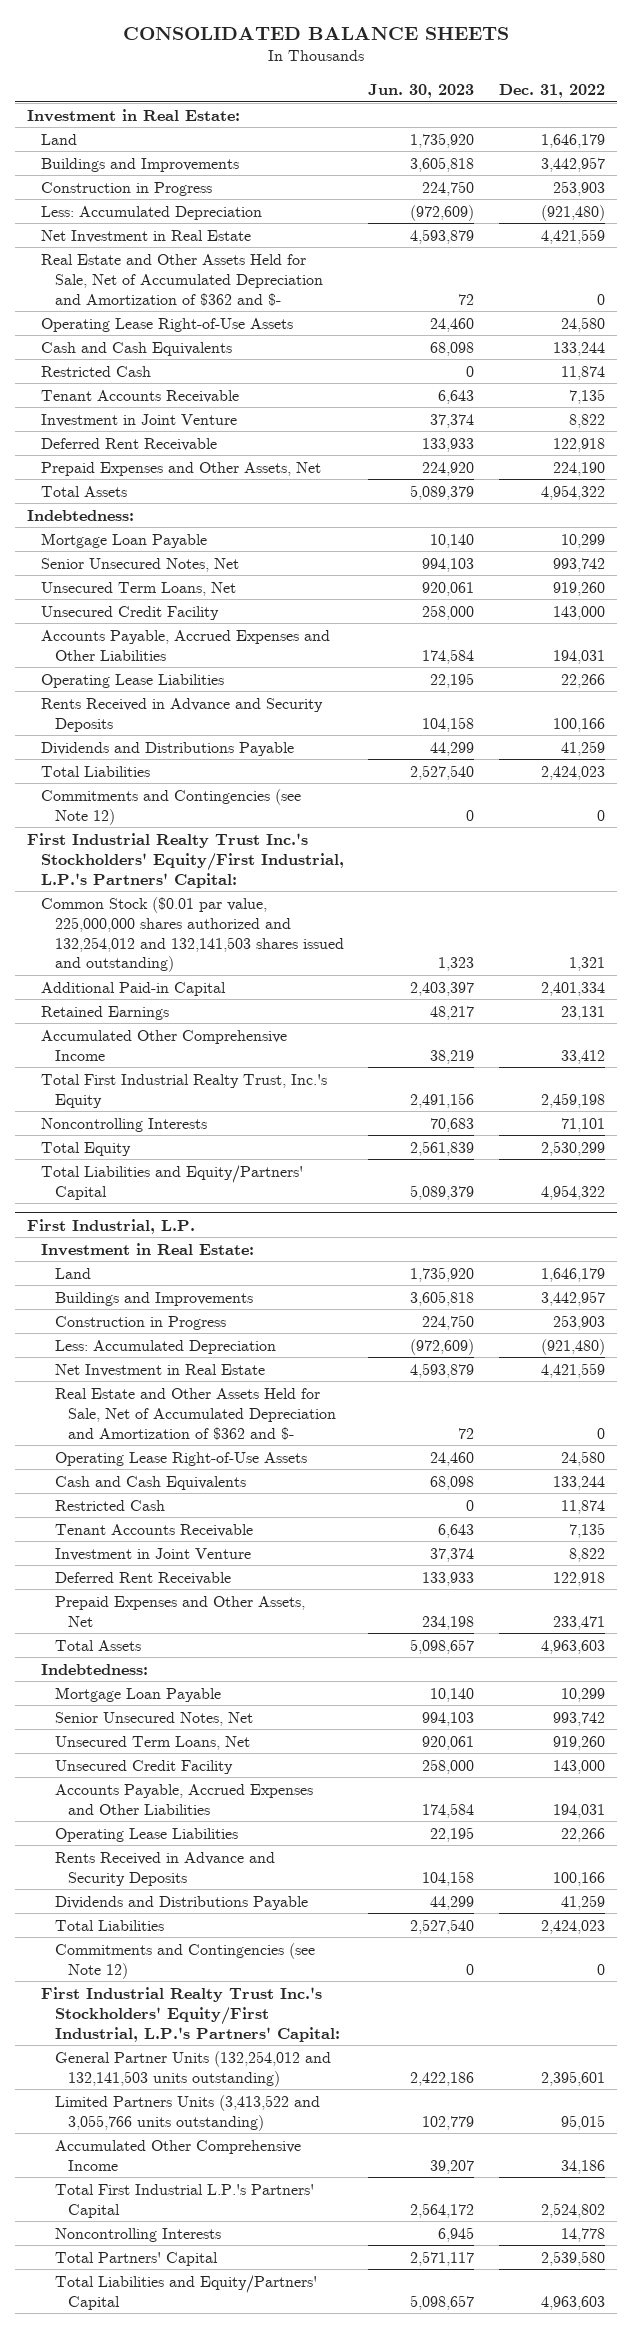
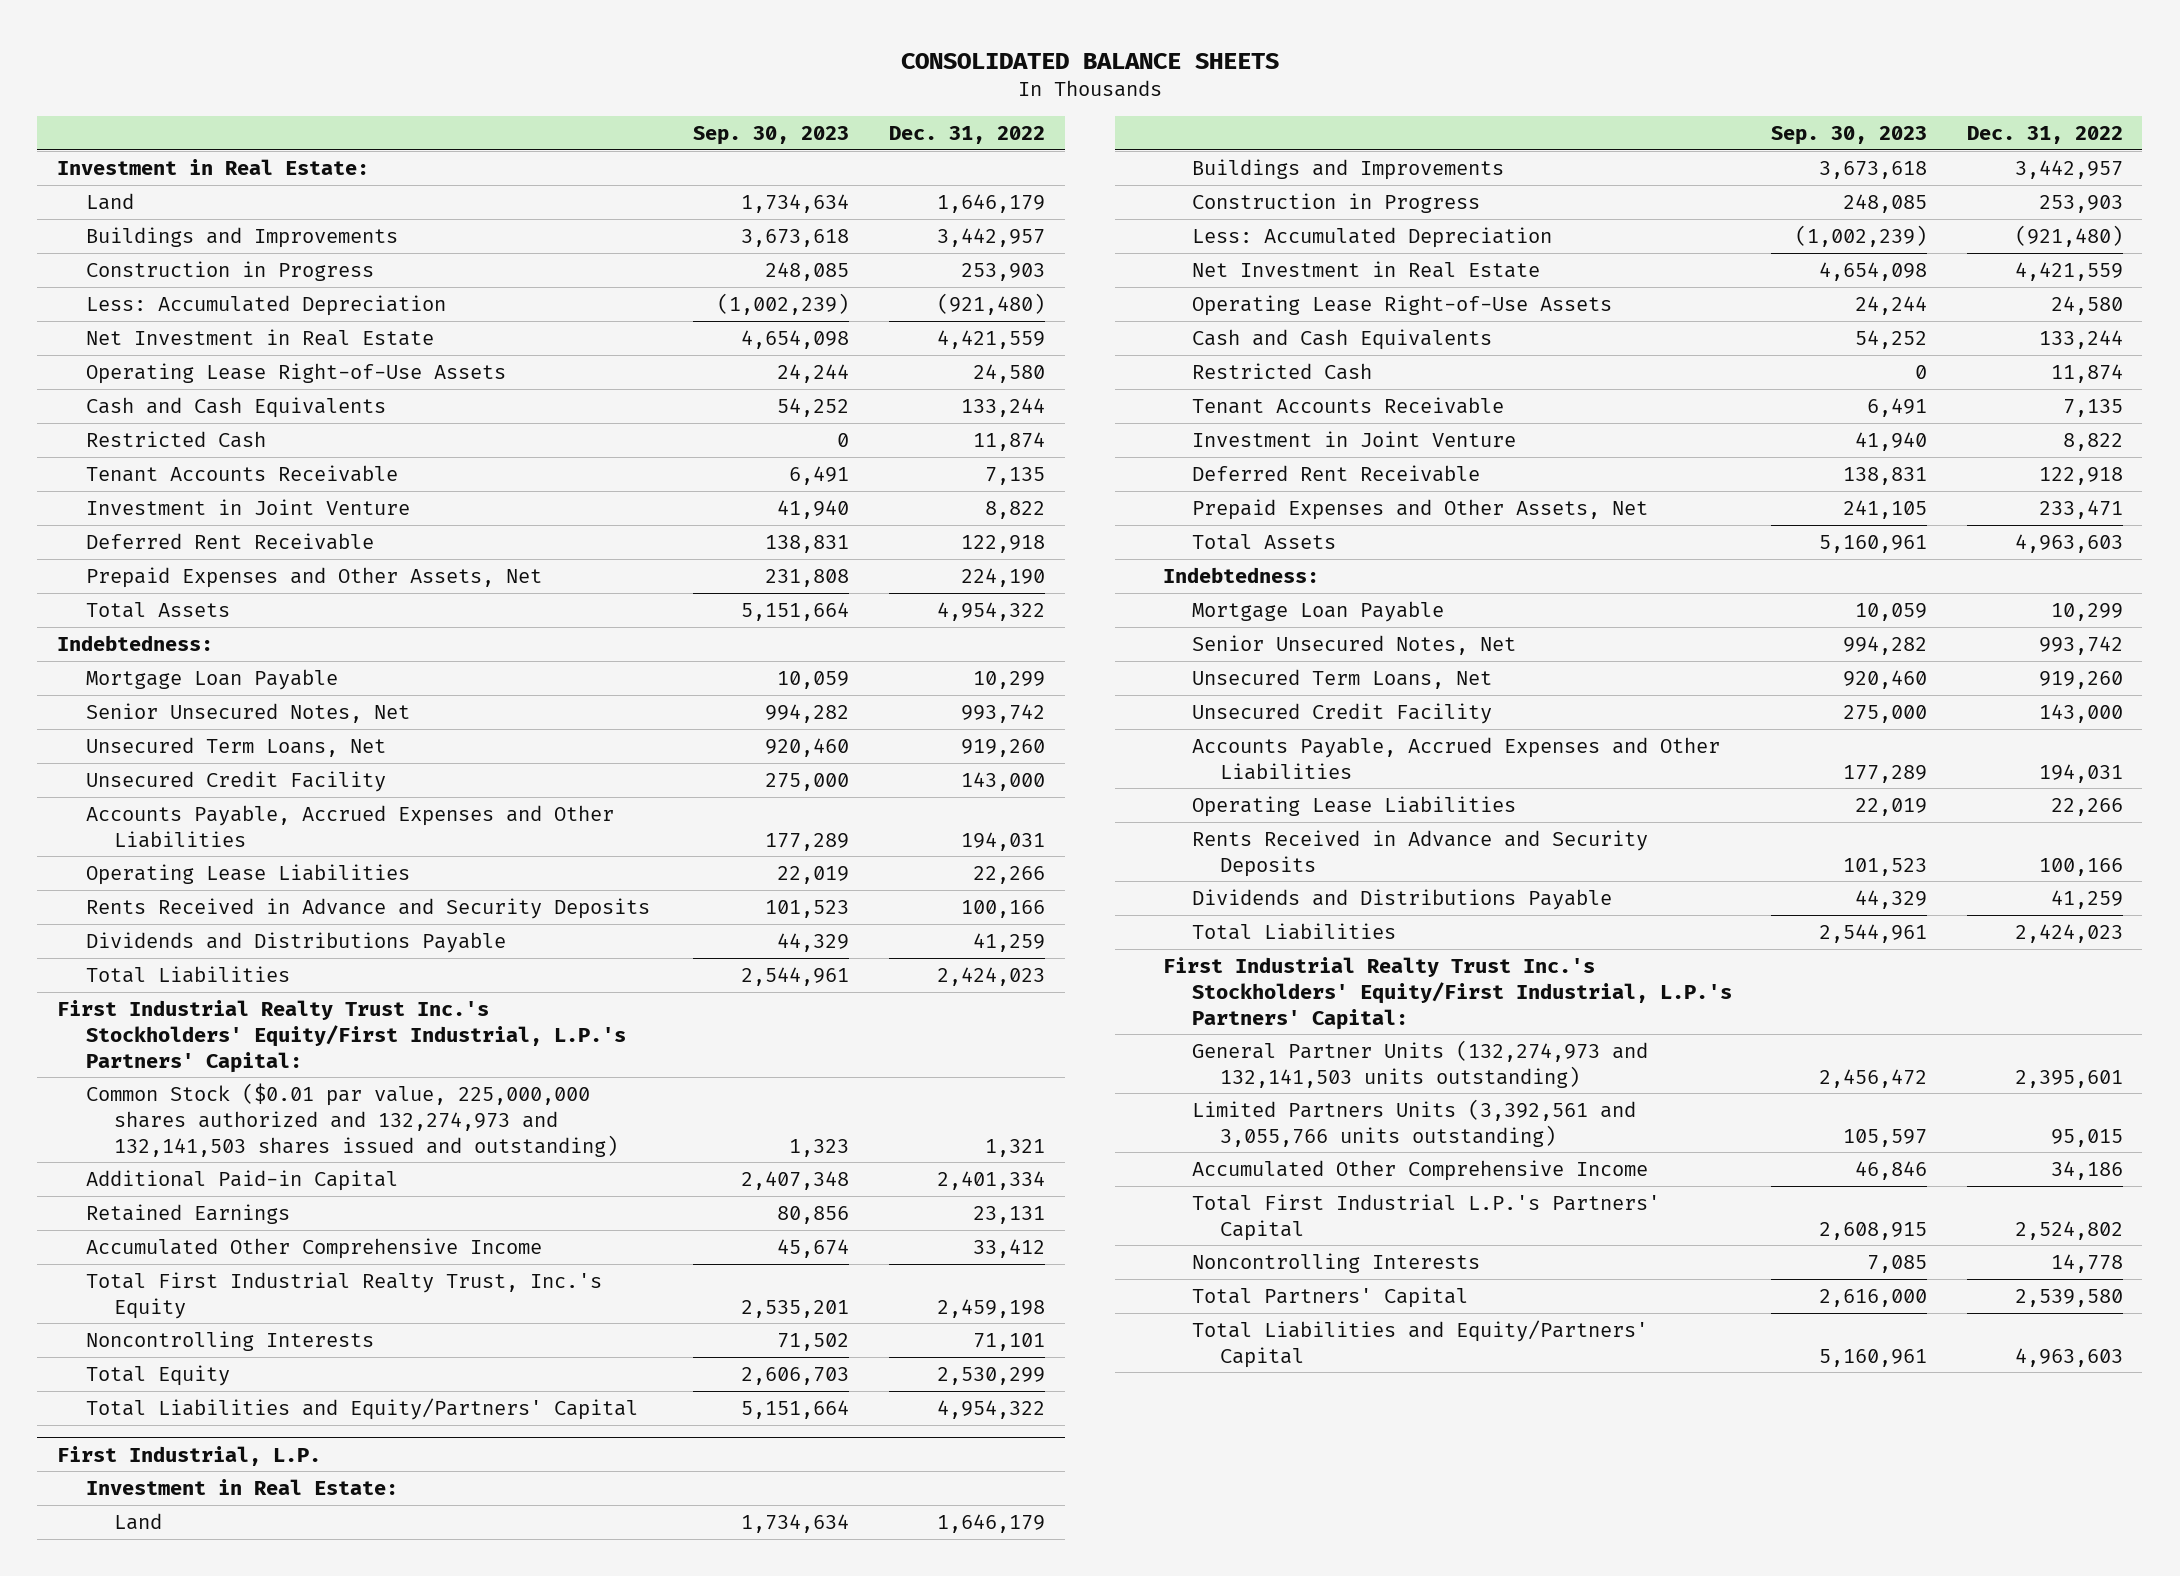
[368,84,475,99] Jun. 30, 2023 -> none
none -> [693,126,850,146] Sep. 30, 2023
[40,253,323,306] Real Estate and Other Assets Held for Sale, Net of Accumulated Depreciation and Amortization of $362 and $- -> none
[40,788,301,825] Commitments and Contingencies (see Note 12) -> none
[40,896,344,973] Common Stock ($0.01 par value, 225,000,000 shares authorized and 132,254,012 and 132,141,503 shares issued and outstanding) -> [85,1082,619,1157] Common Stock ($0.01 par value, 225,000,000 shares authorized and 132,274,973 and 132,141,503 shares issued and outstanding)
[54,1387,337,1440] Real Estate and Other Assets Held for Sale, Net of Accumulated Depreciation and Amortization of $362 and $- -> none
[54,1942,315,1979] Commitments and Contingencies (see Note 12) -> none
[54,2050,331,2087] General Partner Units (132,254,012 and 132,141,503 units outstanding) -> [1191,1039,1648,1088] General Partner Units (132,274,973 and 132,141,503 units outstanding)
[54,2094,320,2131] Limited Partners Units (3,413,522 and 3,055,766 units outstanding) -> [1191,1098,1636,1147] Limited Partners Units (3,392,561 and 3,055,766 units outstanding)

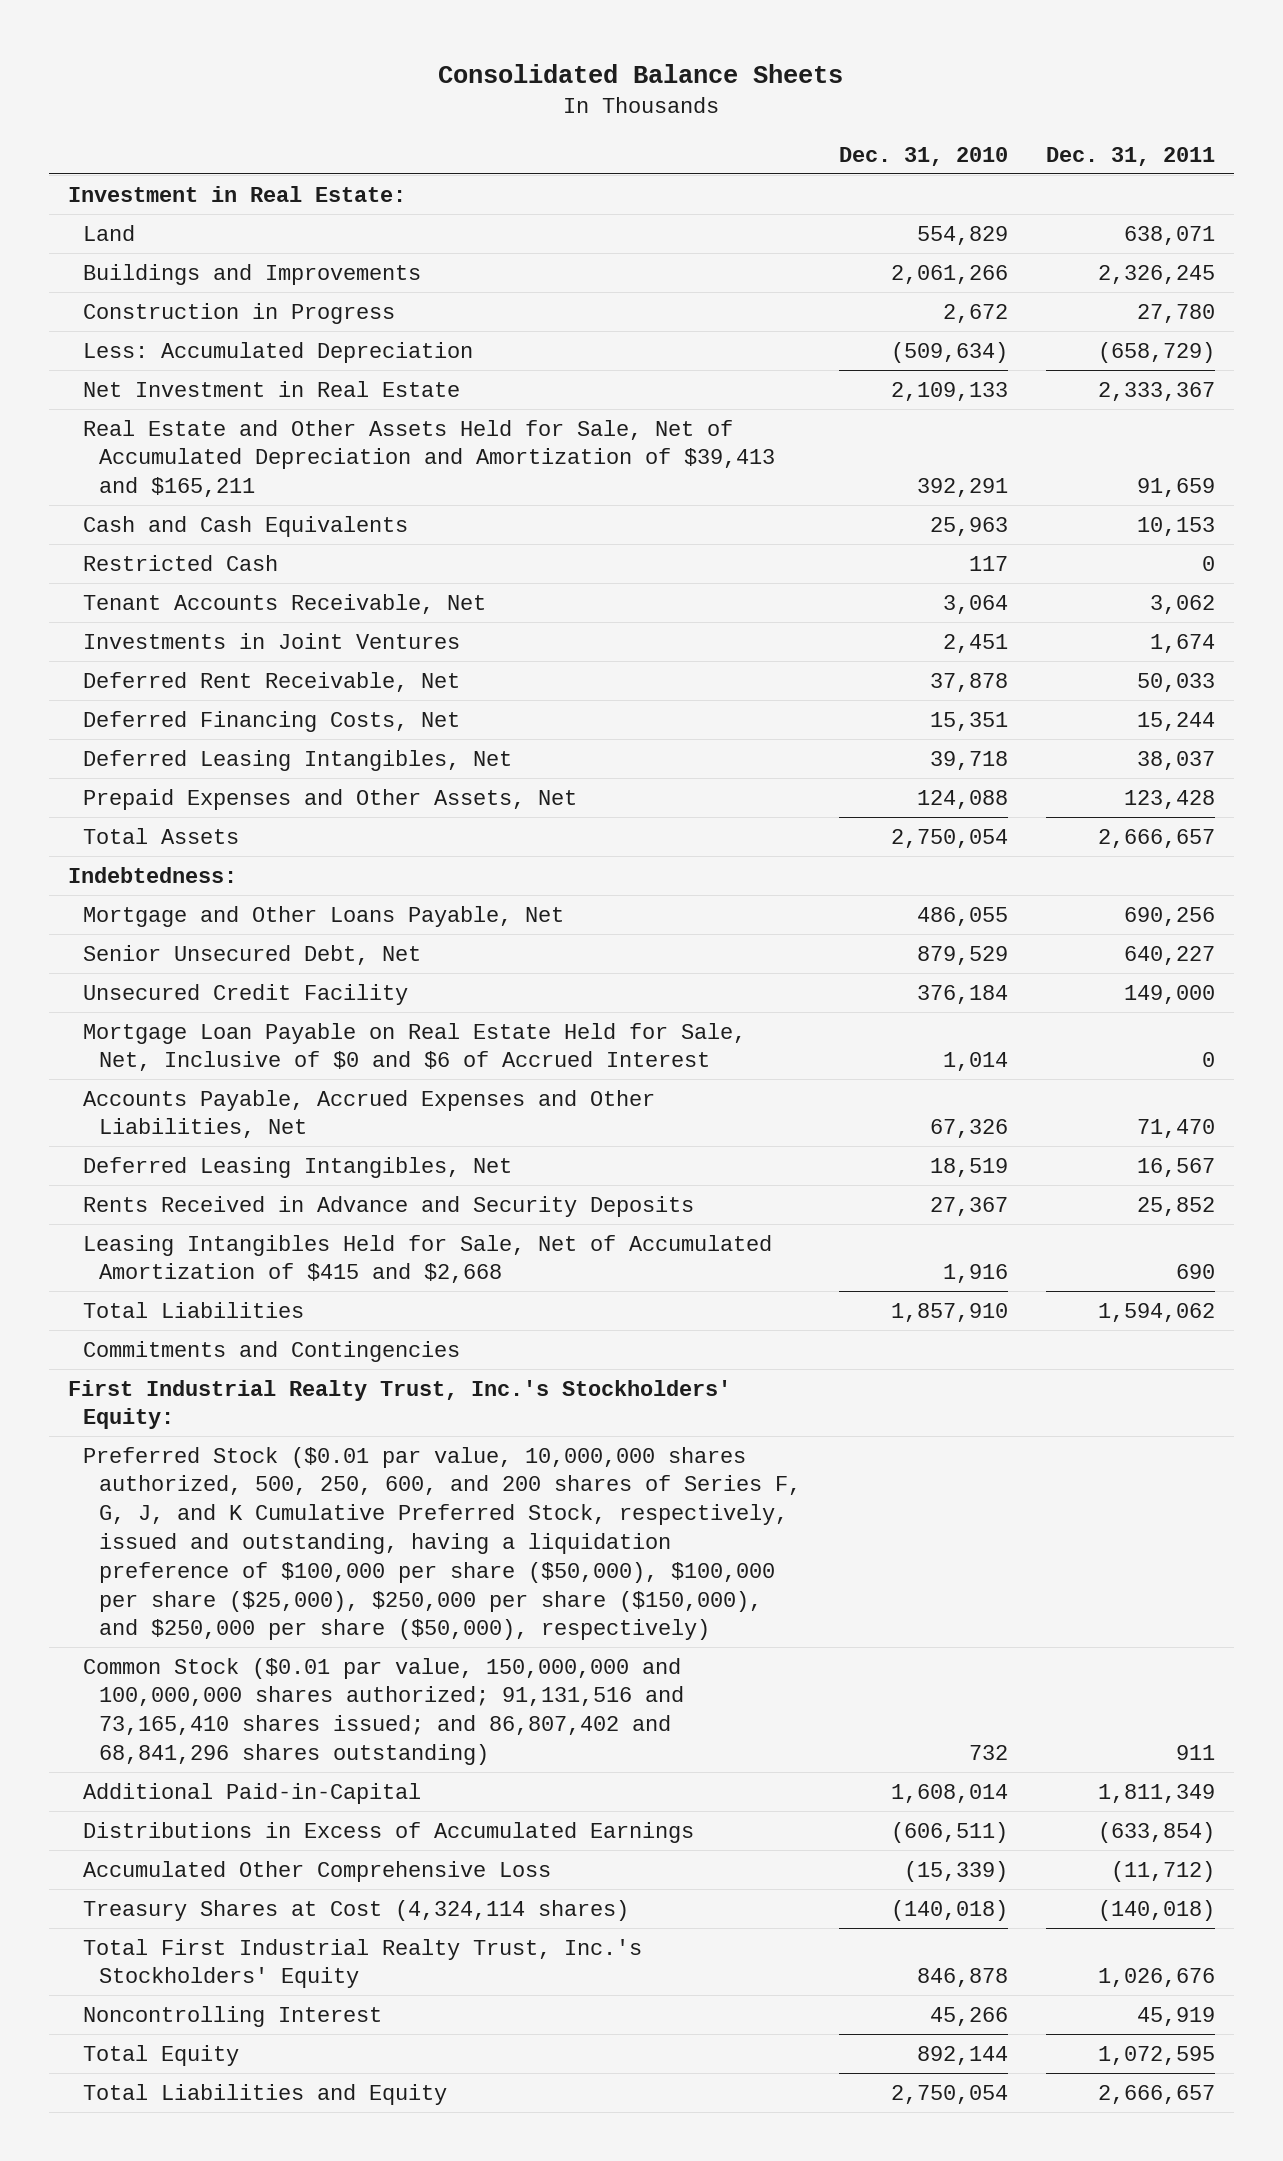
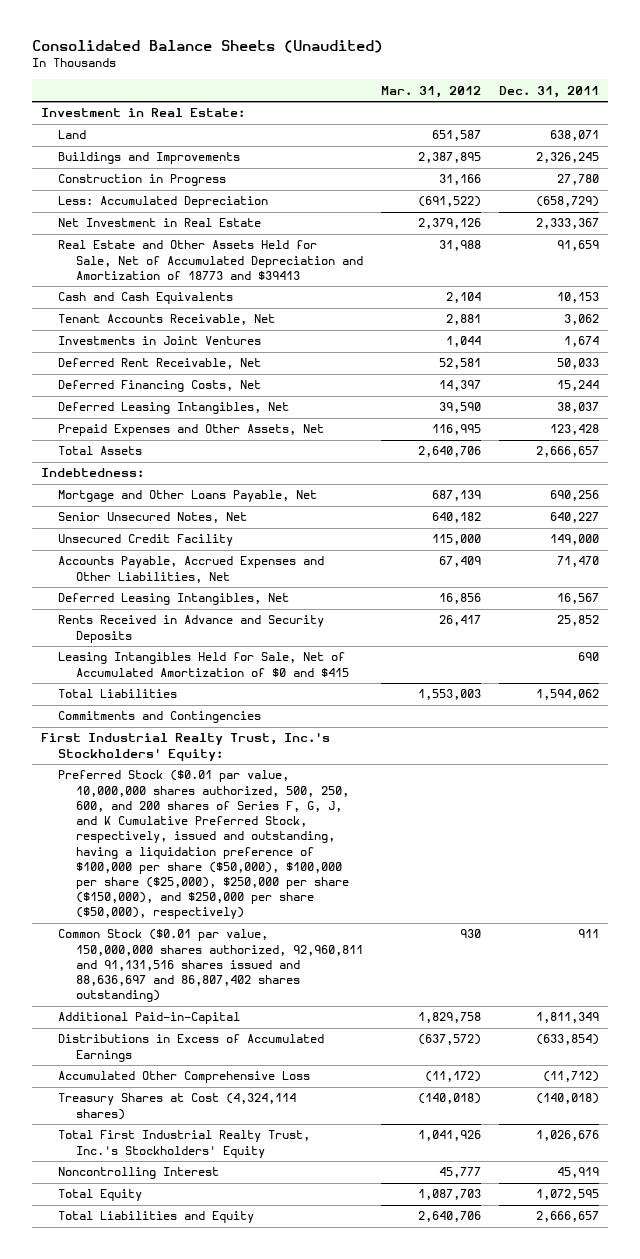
[438,64,844,84] Consolidated Balance Sheets -> [31,39,383,53] Consolidated Balance Sheets (Unaudited)
[839,146,1009,166] Dec. 31, 2010 -> none
none -> [381,85,482,98] Mar. 31, 2012
[83,419,776,498] Real Estate and Other Assets Held for Sale, Net of Accumulated Depreciation and Amortization of $39,413 and $165,211 -> [58,240,363,280] Real Estate and Other Assets Held for Sale, Net of Accumulated Depreciation and Amortization of 18773 and $39413
[83,554,279,571] Restricted Cash -> none
[83,944,422,965] Senior Unsecured Debt, Net -> [58,512,248,524] Senior Unsecured Notes, Net
[83,1022,747,1072] Mortgage Loan Payable on Real Estate Held for Sale, Net, Inclusive of $0 and $6 of Accrued Interest -> none
[83,1234,773,1284] Leasing Intangibles Held for Sale, Net of Accumulated Amortization of $415 and $2,668 -> [58,652,349,677] Leasing Intangibles Held for Sale, Net of Accumulated Amortization of $0 and $415
[83,1657,685,1765] Common Stock ($0.01 par value, 150,000,000 and 100,000,000 shares authorized; 91,131,516 and 73,165,410 shares issued; and 86,807,402 and 68,841,296 shares outstanding) -> [58,929,363,1003] Common Stock ($0.01 par value, 150,000,000 shares authorized, 92,960,811 and 91,131,516 shares issued and 88,636,697 and 86,807,402 shares outstanding)

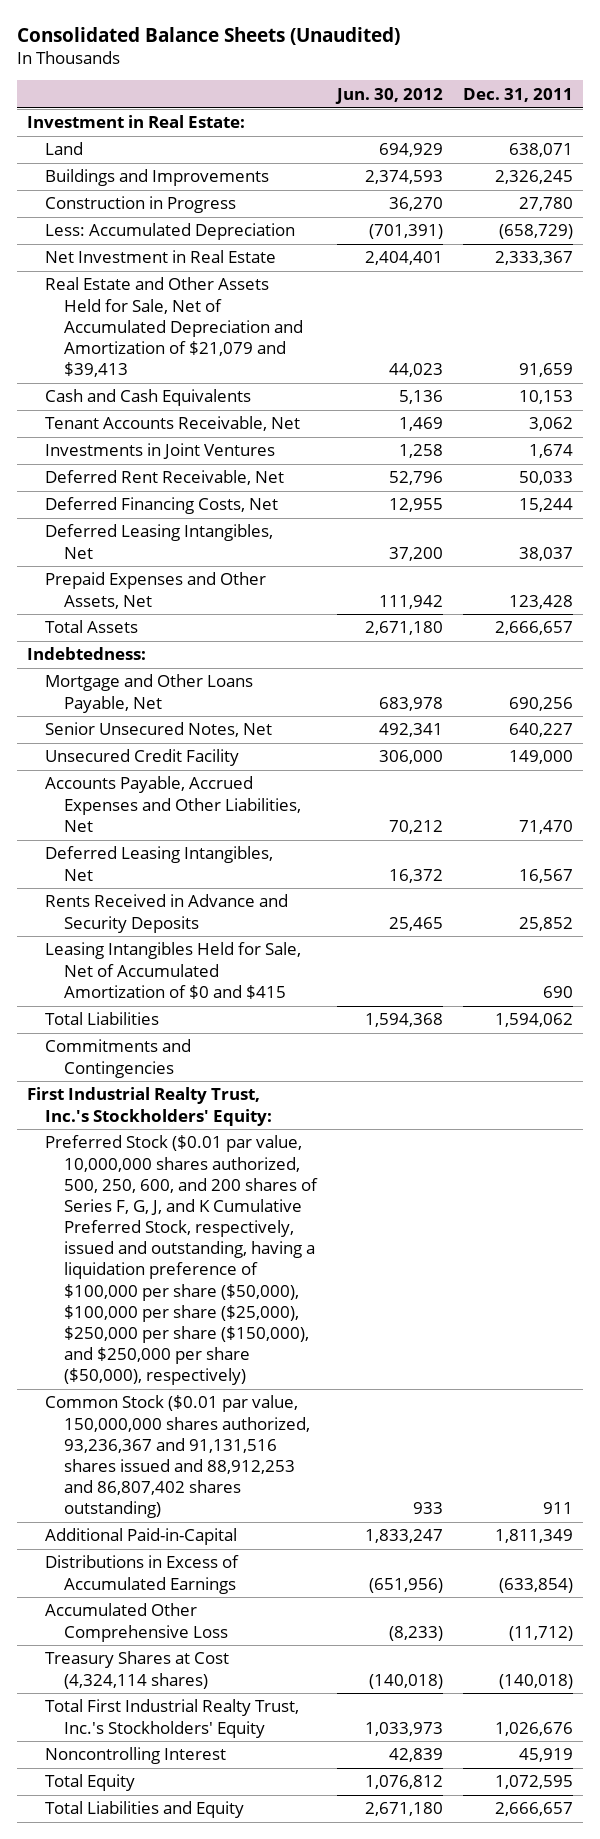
[381,85,482,98] Mar. 31, 2012 -> none
none -> [334,87,443,104] Jun. 30, 2012
[58,240,363,280] Real Estate and Other Assets Held for Sale, Net of Accumulated Depreciation and Amortization of 18773 and $39413 -> [45,277,303,378] Real Estate and Other Assets Held for Sale, Net of Accumulated Depreciation and Amortization of $21,079 and $39,413
[58,929,363,1003] Common Stock ($0.01 par value, 150,000,000 shares authorized, 92,960,811 and 91,131,516 shares issued and 88,636,697 and 86,807,402 shares outstanding) -> [45,1395,310,1519] Common Stock ($0.01 par value, 150,000,000 shares authorized, 93,236,367 and 91,131,516 shares issued and 88,912,253 and 86,807,402 shares outstanding)

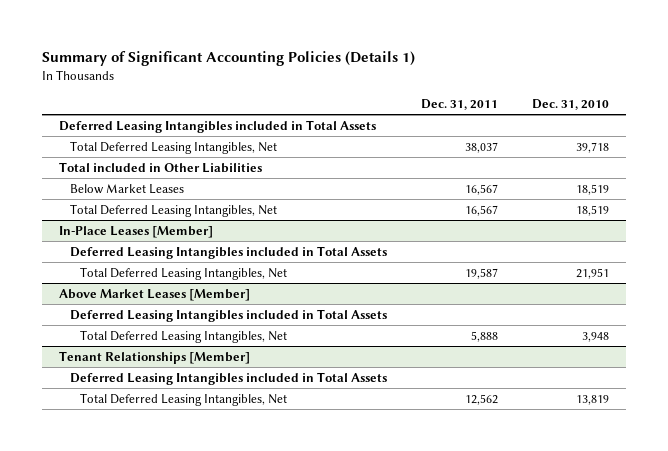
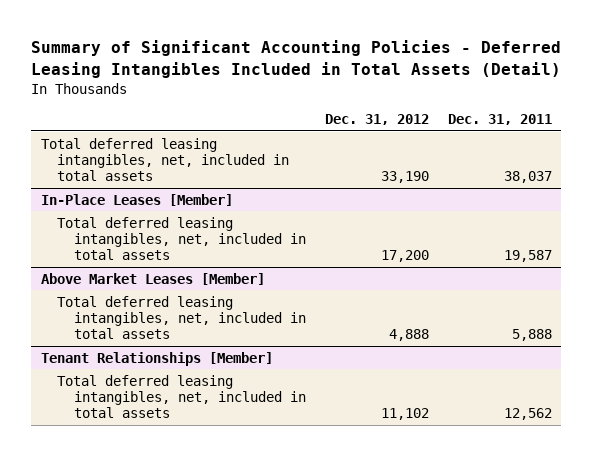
[42,51,416,67] Summary of Significant Accounting Policies (Details 1) -> [31,39,562,78] Summary of Significant Accounting Policies - Deferred Leasing Intangibles Included in Total Assets (Detail)
[532,98,610,110] Dec. 31, 2010 -> none
none -> [324,114,429,126] Dec. 31, 2012
[59,119,377,133] Deferred Leasing Intangibles included in Total Assets -> none
[59,161,263,173] Total included in Other Liabilities -> none
[69,183,184,194] Below Market Leases -> none
[69,203,277,217] Total Deferred Leasing Intangibles, Net -> none
[69,140,277,154] Total Deferred Leasing Intangibles, Net -> [40,137,290,182] Total deferred leasing intangibles, net, included in total assets
[69,245,387,259] Deferred Leasing Intangibles included in Total Assets -> none
[80,266,288,280] Total Deferred Leasing Intangibles, Net -> [57,216,306,261] Total deferred leasing intangibles, net, included in total assets
[69,308,387,322] Deferred Leasing Intangibles included in Total Assets -> none
[80,329,288,343] Total Deferred Leasing Intangibles, Net -> [57,295,306,340] Total deferred leasing intangibles, net, included in total assets
[69,371,387,385] Deferred Leasing Intangibles included in Total Assets -> none
[80,392,288,406] Total Deferred Leasing Intangibles, Net -> [57,374,306,419] Total deferred leasing intangibles, net, included in total assets

